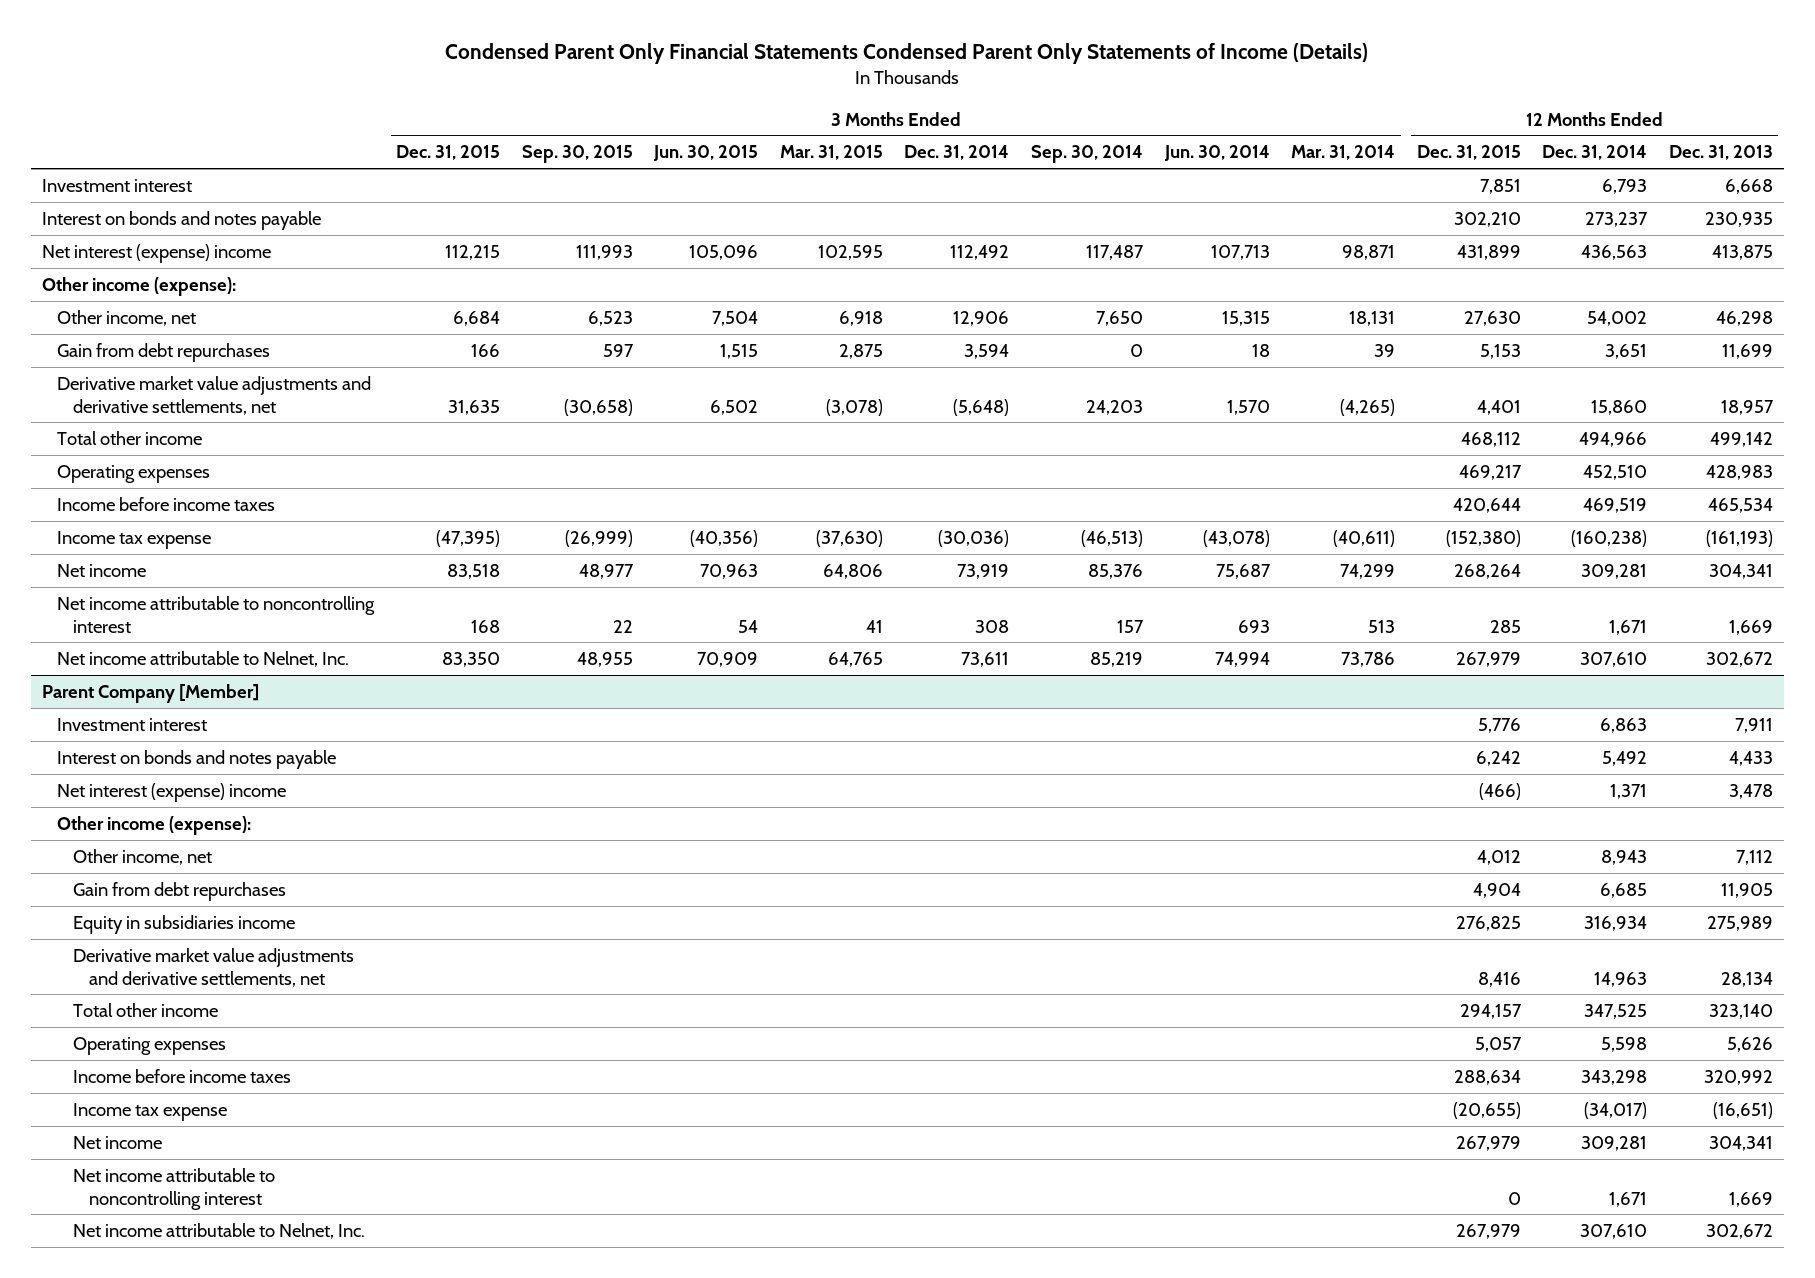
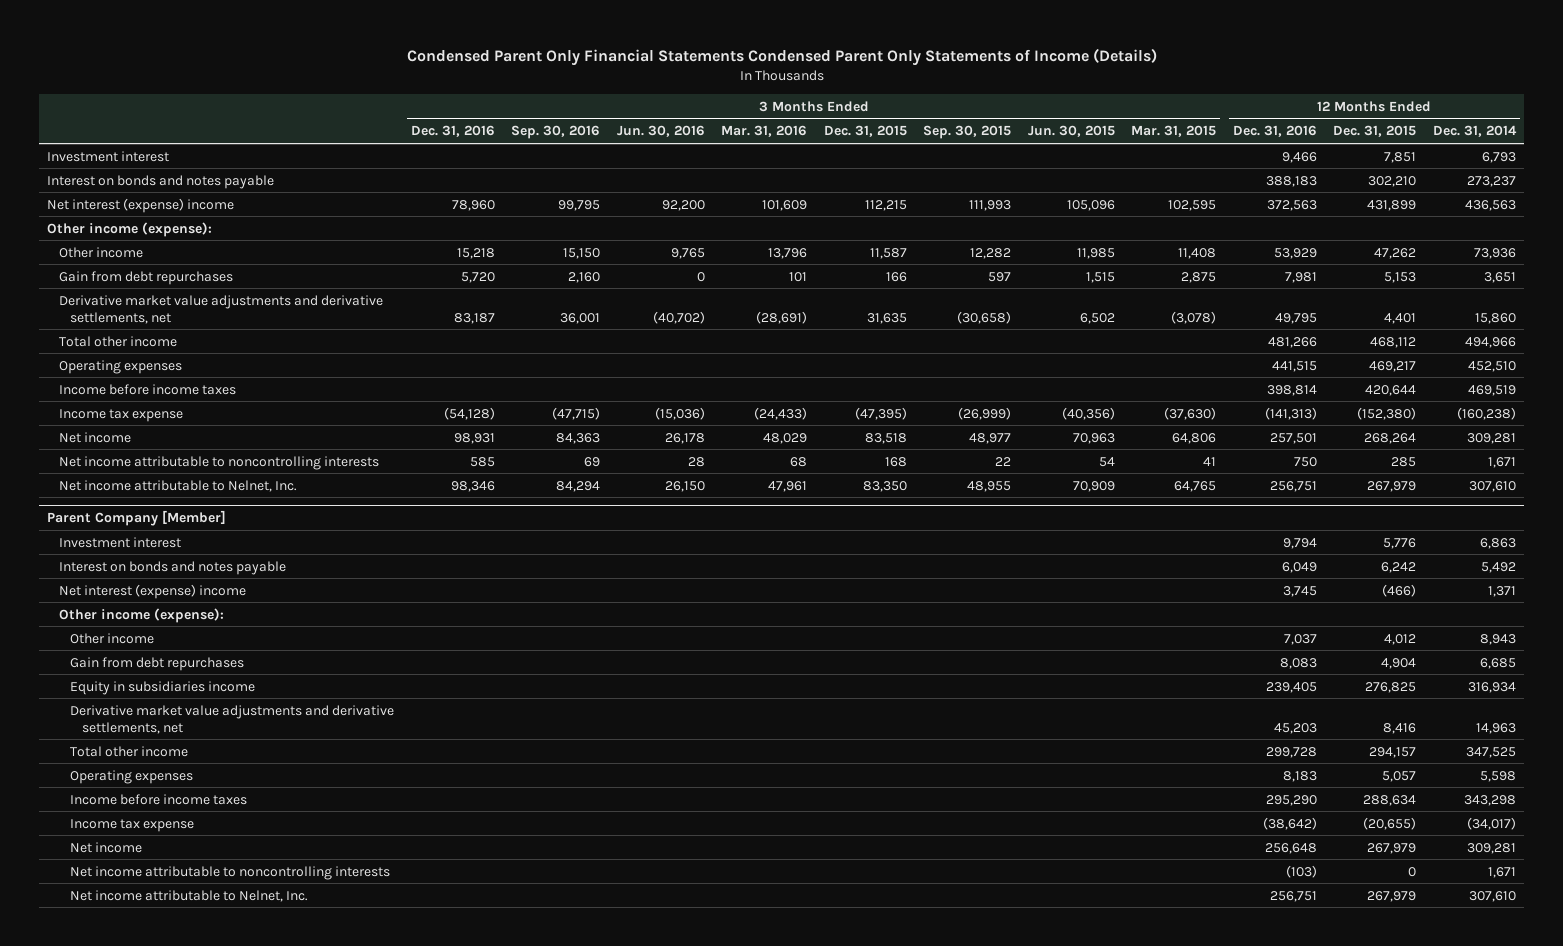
[904,145,1010,161] Dec. 31, 2014 -> none
[1031,145,1144,164] Sep. 30, 2014 -> none
[1163,145,1270,162] Jun. 30, 2014 -> none
[1291,145,1396,161] Mar. 31, 2014 -> none
[1669,145,1774,161] Dec. 31, 2013 -> none
none -> [410,125,495,138] Dec. 31, 2016
none -> [511,125,601,140] Sep. 30, 2016
none -> [616,125,705,138] Jun. 30, 2016
none -> [721,125,808,138] Mar. 31, 2016
none -> [1232,125,1317,138] Dec. 31, 2016
[57,309,197,326] Other income, net -> [58,246,143,258] Other income
[452,310,500,326] 6,684 -> [869,247,907,259] 11,587
[587,310,633,326] 6,523 -> [970,247,1012,259] 12,282
[712,310,759,326] 7,504 -> [1076,247,1115,259] 11,985
[838,310,883,326] 6,918 -> [1178,247,1217,259] 11,408
[1463,310,1521,326] 27,630 -> [1374,247,1417,259] 47,262
[1587,310,1648,326] 54,002 -> [1473,247,1516,259] 73,936
[57,595,376,633] Net income attributable to noncontrolling interest -> [58,455,379,470] Net income attributable to noncontrolling interests
[73,848,213,865] Other income, net -> [70,632,155,644] Other income
[73,1167,276,1210] Net income attributable to noncontrolling interest -> [70,865,391,880] Net income attributable to noncontrolling interests

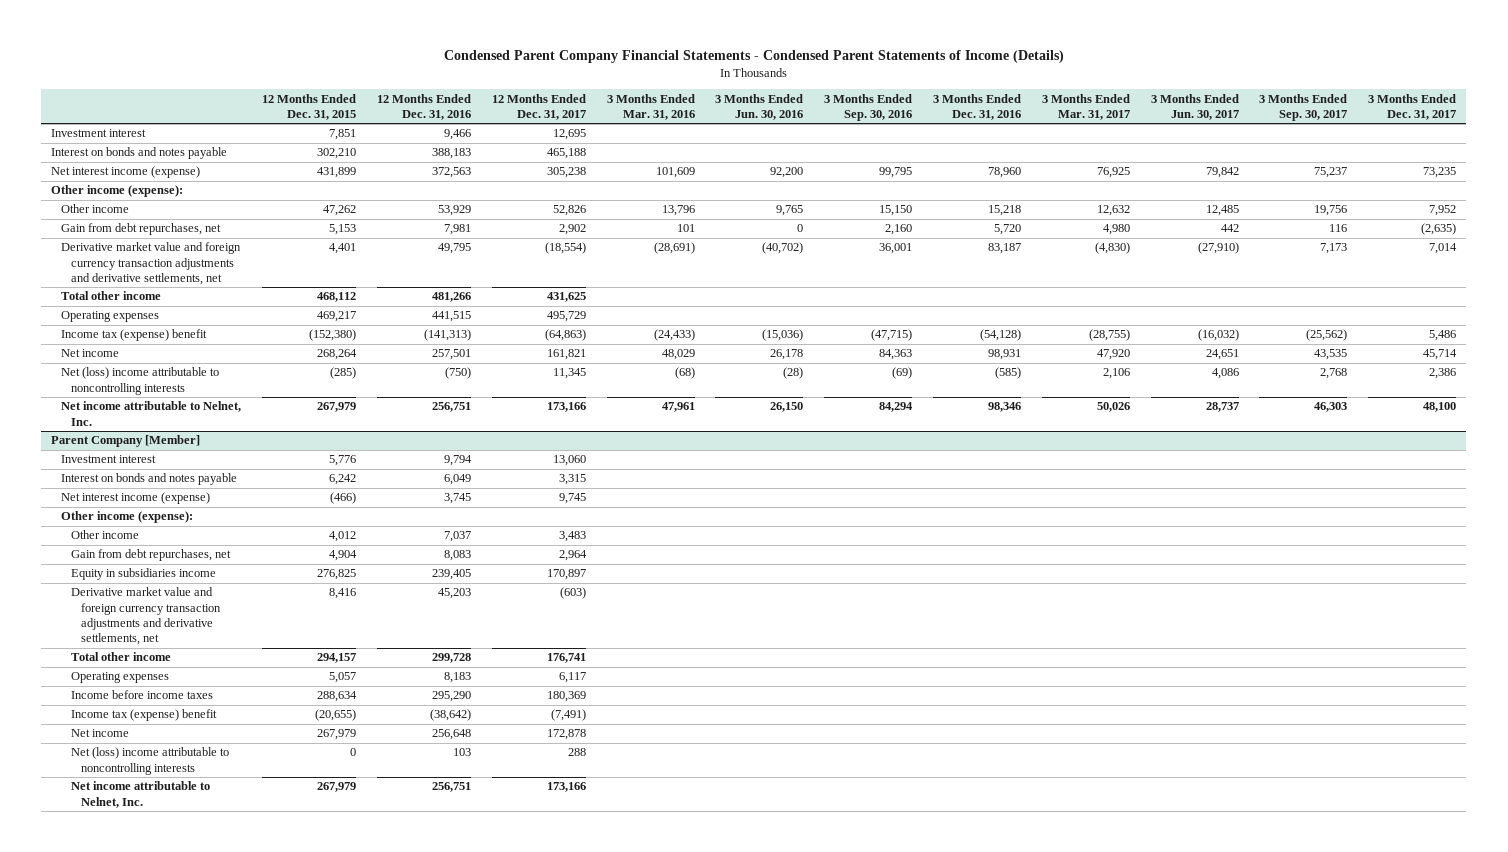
[406,48,1157,67] Condensed Parent Only Financial Statements Condensed Parent Only Statements of Income (Details) -> [443,50,1064,64] Condensed Parent Company Financial Statements - Condensed Parent Statements of Income (Details)
[823,125,907,138] Dec. 31, 2015 -> none
[923,125,1012,140] Sep. 30, 2015 -> none
[1027,125,1115,138] Jun. 30, 2015 -> none
[1131,125,1217,138] Mar. 31, 2015 -> none
[1432,125,1517,138] Dec. 31, 2014 -> none
none -> [491,93,586,120] 12 Months Ended Dec. 31, 2017
none -> [1041,93,1130,120] 3 Months Ended Mar. 31, 2017
none -> [1150,93,1239,120] 3 Months Ended Jun. 30, 2017
none -> [1259,93,1348,121] 3 Months Ended Sep. 30, 2017
none -> [1368,93,1457,120] 3 Months Ended Dec. 31, 2017
[47,197,235,213] Net interest (expense) income -> [51,166,201,179] Net interest income (expense)
[58,270,233,285] Gain from debt repurchases -> [61,223,222,236] Gain from debt repurchases, net
[58,294,383,324] Derivative market value adjustments and derivative settlements, net -> [61,242,242,286] Derivative market value and foreign currency transaction adjustments and derivative settlements, net
[58,383,236,395] Income before income taxes -> none
[58,408,183,422] Income tax expense -> [61,329,208,342] Income tax (expense) benefit
[58,455,379,470] Net income attributable to noncontrolling interests -> [61,367,220,395] Net (loss) income attributable to noncontrolling interests
[469,456,495,467] 585 -> [994,367,1021,380] (585)
[584,456,601,467] 69 -> [892,367,913,380] (69)
[687,456,705,467] 28 -> [783,367,804,380] (28)
[790,456,808,467] 68 -> [674,367,695,380] (68)
[1293,456,1317,467] 750 -> [444,367,471,380] (750)
[1391,456,1417,467] 285 -> [330,367,357,380] (285)
[58,583,246,599] Net interest (expense) income -> [61,492,211,505] Net interest income (expense)
[70,656,245,671] Gain from debt repurchases -> [71,549,232,562] Gain from debt repurchases, net
[70,704,395,734] Derivative market value adjustments and derivative settlements, net -> [71,587,222,646] Derivative market value and foreign currency transaction adjustments and derivative settlements, net
[70,818,195,832] Income tax expense -> [71,709,218,722] Income tax (expense) benefit
[70,865,391,880] Net income attributable to noncontrolling interests -> [71,747,230,775] Net (loss) income attributable to noncontrolling interests
[1285,864,1317,878] (103) -> [452,748,471,757] 103

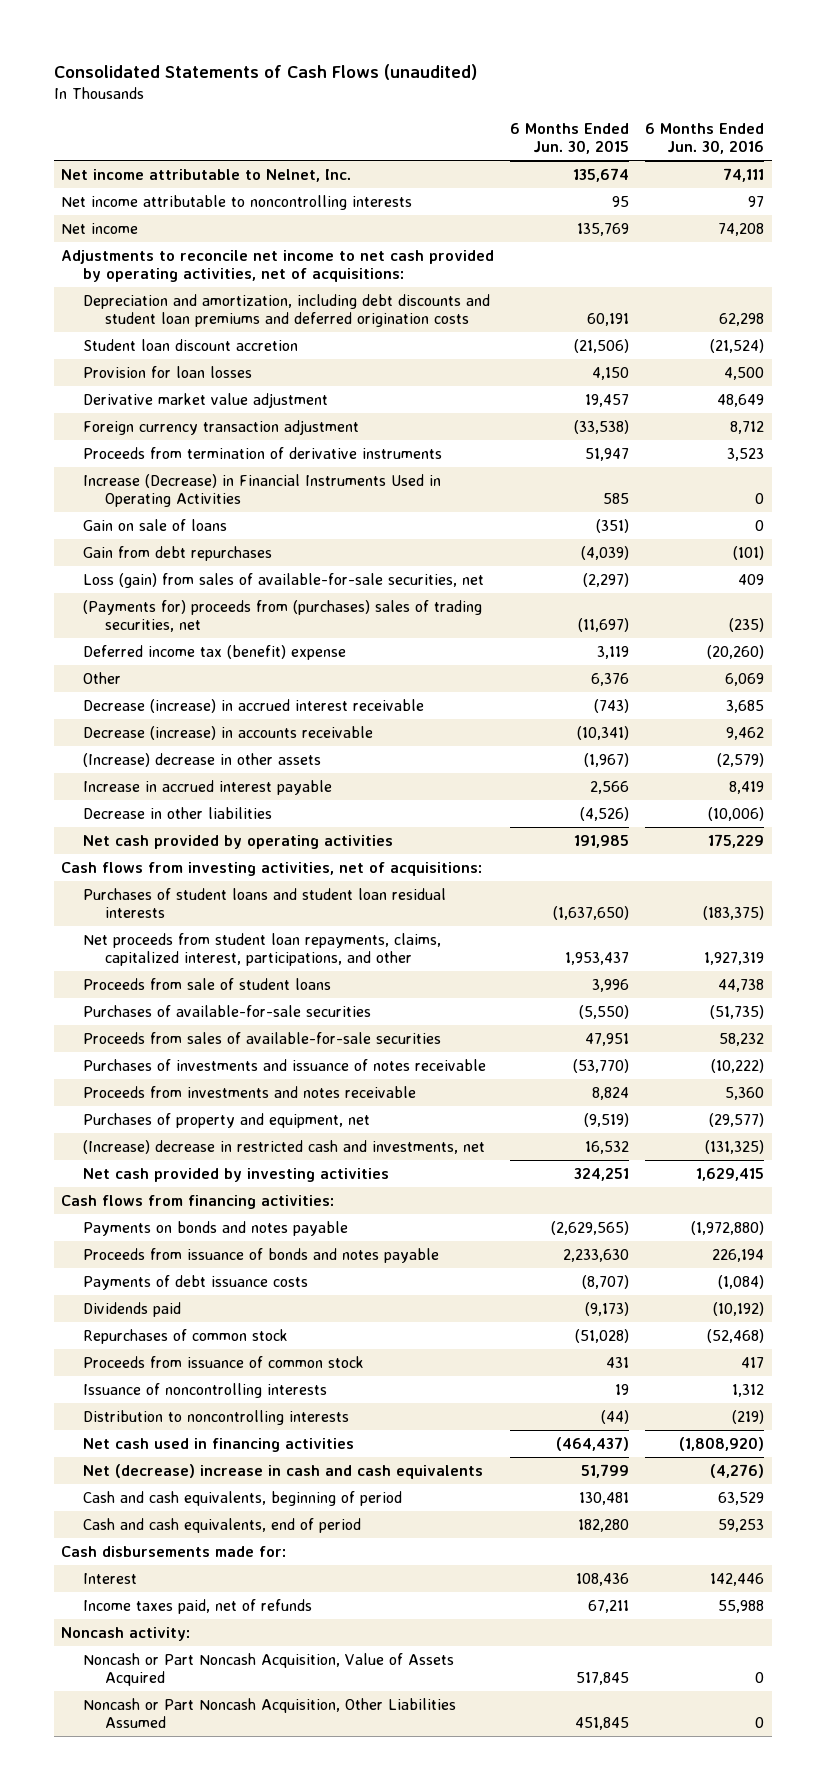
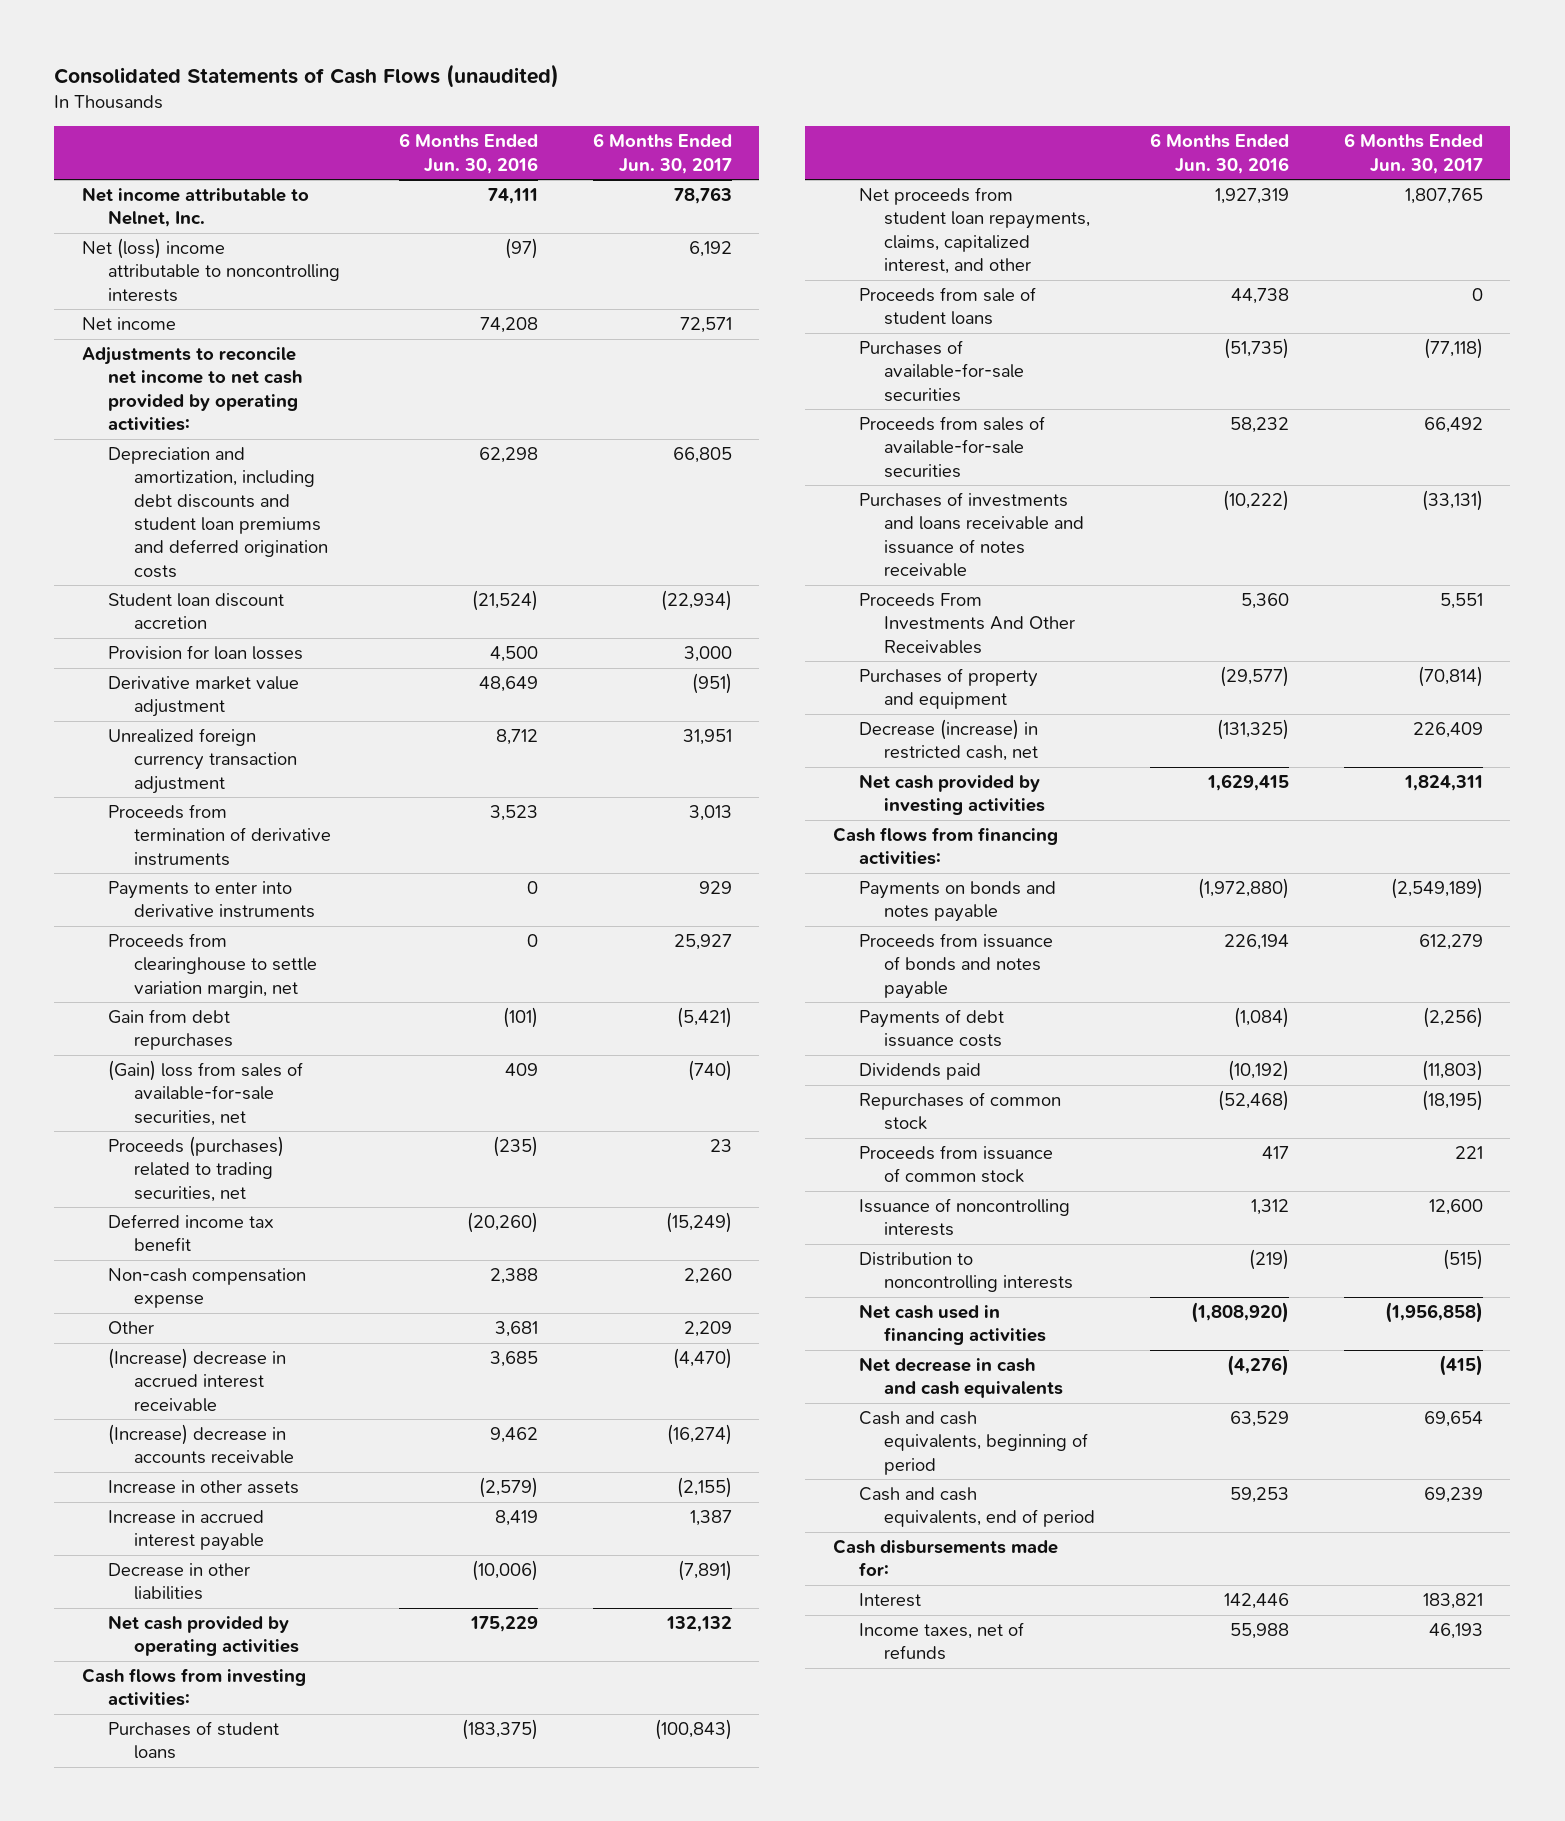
[510,122,630,155] 6 Months Ended Jun. 30, 2015 -> none
none -> [592,133,732,174] 6 Months Ended Jun. 30, 2017
[61,194,413,210] Net income attributable to noncontrolling interests -> [81,238,340,302] Net (loss) income attributable to noncontrolling interests
[747,195,764,207] 97 -> [505,238,539,260] (97)
[61,249,495,283] Adjustments to reconcile net income to net cash provided by operating activities, net of acquisitions: -> [81,347,302,432] Adjustments to reconcile net income to net cash provided by operating activities:
[83,419,360,435] Foreign currency transaction adjustment -> [107,728,297,794] Unrealized foreign currency transaction adjustment
[83,518,228,531] Gain on sale of loans -> none
[83,473,442,508] Increase (Decrease) in Financial Instruments Used in Operating Activities -> [107,881,315,919] Payments to enter into derivative instruments
none -> [107,933,317,998] Proceeds from clearinghouse to settle variation margin, net
[83,572,485,588] Loss (gain) from sales of available-for-sale securities, net -> [107,1060,303,1126] (Gain) loss from sales of available-for-sale securities, net
[83,599,483,633] (Payments for) proceeds from (purchases) sales of trading securities, net -> [107,1136,284,1202] Proceeds (purchases) related to trading securities, net
[83,644,347,660] Deferred income tax (benefit) expense -> [107,1214,274,1252] Deferred income tax benefit
none -> [107,1268,306,1309] Non-cash compensation expense
[724,672,764,686] 6,069 -> [495,1321,539,1338] 3,681
[83,698,425,713] Decrease (increase) in accrued interest receivable -> [107,1348,286,1412] (Increase) decrease in accrued interest receivable
[83,725,374,740] Decrease (increase) in accounts receivable -> [107,1424,294,1465] (Increase) decrease in accounts receivable
[83,752,322,767] (Increase) decrease in other assets -> [107,1480,299,1495] Increase in other assets
[61,861,483,876] Cash flows from investing activities, net of acquisitions: -> [81,1668,306,1707] Cash flows from investing activities:
[83,887,447,919] Purchases of student loans and student loan residual interests -> [107,1721,279,1760] Purchases of student loans
[83,932,442,967] Net proceeds from student loan repayments, claims, capitalized interest, participations, and other -> [858,187,1091,275] Net proceeds from student loan repayments, claims, capitalized interest, and other
[83,1058,487,1071] Purchases of investments and issuance of notes receivable -> [858,492,1085,578] Purchases of investments and loans receivable and issuance of notes receivable
[83,1085,417,1098] Proceeds from investments and notes receivable -> [858,593,1076,654] Proceeds From Investments And Other Receivables
[83,1112,371,1128] Purchases of property and equipment, net -> [858,668,1038,710] Purchases of property and equipment
[83,1139,486,1154] (Increase) decrease in restricted cash and investments, net -> [858,719,1039,762] Decrease (increase) in restricted cash, net
[83,1463,484,1479] Net (decrease) increase in cash and cash equivalents -> [858,1357,1064,1399] Net decrease in cash and cash equivalents
[61,1626,191,1641] Noncash activity: -> none
[83,1652,455,1687] Noncash or Part Noncash Acquisition, Value of Assets Acquired -> none
[83,1697,457,1729] Noncash or Part Noncash Acquisition, Other Liabilities Assumed -> none
[83,1598,313,1614] Income taxes paid, net of refunds -> [858,1622,1024,1661] Income taxes, net of refunds

